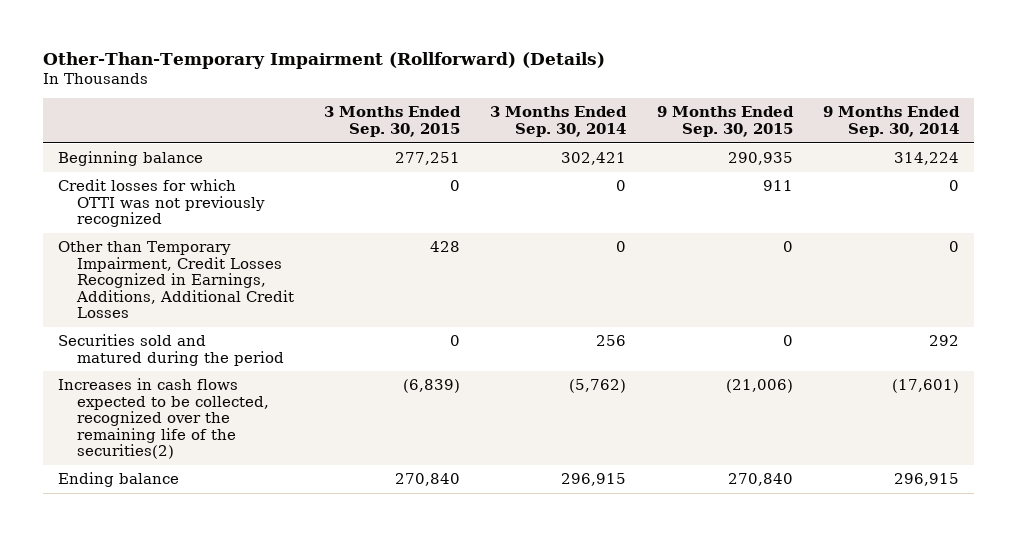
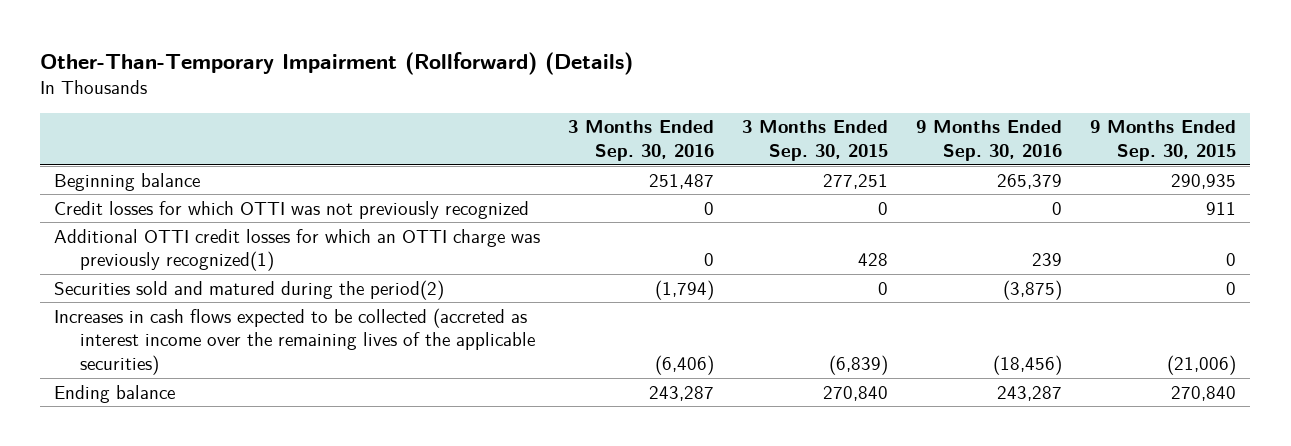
[490,106,628,137] 3 Months Ended Sep. 30, 2014 -> none
[822,106,960,137] 9 Months Ended Sep. 30, 2014 -> none
none -> [568,120,715,161] 3 Months Ended Sep. 30, 2016
none -> [916,120,1063,161] 9 Months Ended Sep. 30, 2016
[57,241,294,319] Other than Temporary Impairment, Credit Losses Recognized in Earnings, Additions, Additional Credit Losses -> [54,228,541,272] Additional OTTI credit losses for which an OTTI charge was previously recognized(1)
[57,334,284,366] Securities sold and matured during the period -> [54,279,445,300] Securities sold and matured during the period(2)
[57,378,269,460] Increases in cash flows expected to be collected, recognized over the remaining life of the securities(2) -> [54,307,535,375] Increases in cash flows expected to be collected (accreted as interest income over the remaining lives of the applicable securities)

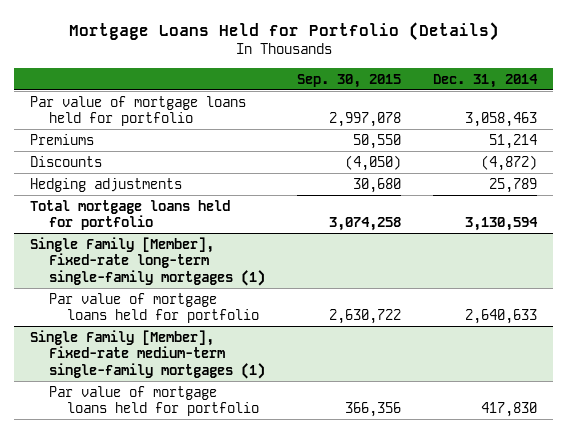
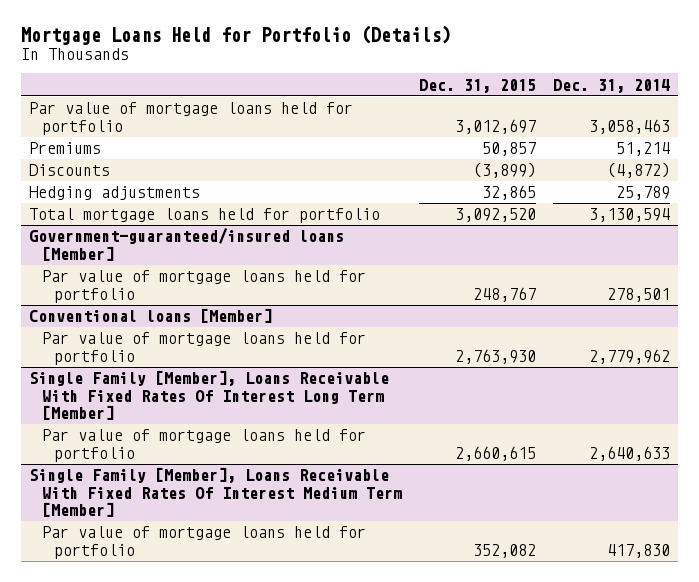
[297,73,402,88] Sep. 30, 2015 -> none
none -> [418,78,536,93] Dec. 31, 2015
[30,236,265,286] Single Family [Member], Fixed-rate long-term single-family mortgages (1) -> none
none -> [29,228,345,261] Government-guaranteed/insured loans [Member]
none -> [41,270,366,303] Par value of mortgage loans held for portfolio
none -> [29,308,273,324] Conventional loans [Member]
none -> [41,332,366,365] Par value of mortgage loans held for portfolio
none -> [29,370,390,420] Single Family [Member], Loans Receivable With Fixed Rates Of Interest Long Term [Member]
[30,329,265,379] Single Family [Member], Fixed-rate medium-term single-family mortgages (1) -> none
none -> [29,467,402,517] Single Family [Member], Loans Receivable With Fixed Rates Of Interest Medium Term [Member]

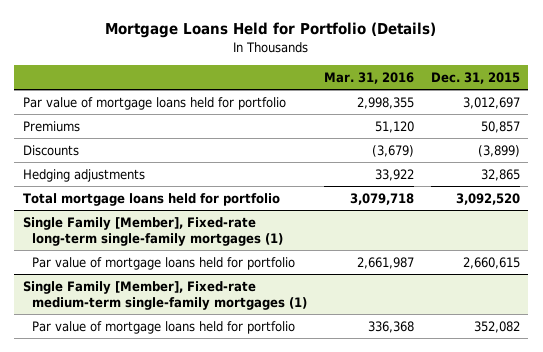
[552,78,670,93] Dec. 31, 2014 -> none
none -> [323,71,414,84] Mar. 31, 2016
[29,228,345,261] Government-guaranteed/insured loans [Member] -> none
[41,270,366,303] Par value of mortgage loans held for portfolio -> none
[29,308,273,324] Conventional loans [Member] -> none
[41,332,366,365] Par value of mortgage loans held for portfolio -> none
[29,370,390,420] Single Family [Member], Loans Receivable With Fixed Rates Of Interest Long Term [Member] -> none
none -> [22,216,283,246] Single Family [Member], Fixed-rate long-term single-family mortgages (1)
[29,467,402,517] Single Family [Member], Loans Receivable With Fixed Rates Of Interest Medium Term [Member] -> none
none -> [22,280,307,310] Single Family [Member], Fixed-rate medium-term single-family mortgages (1)

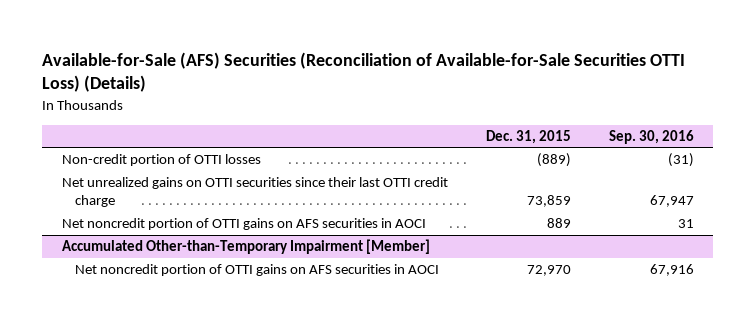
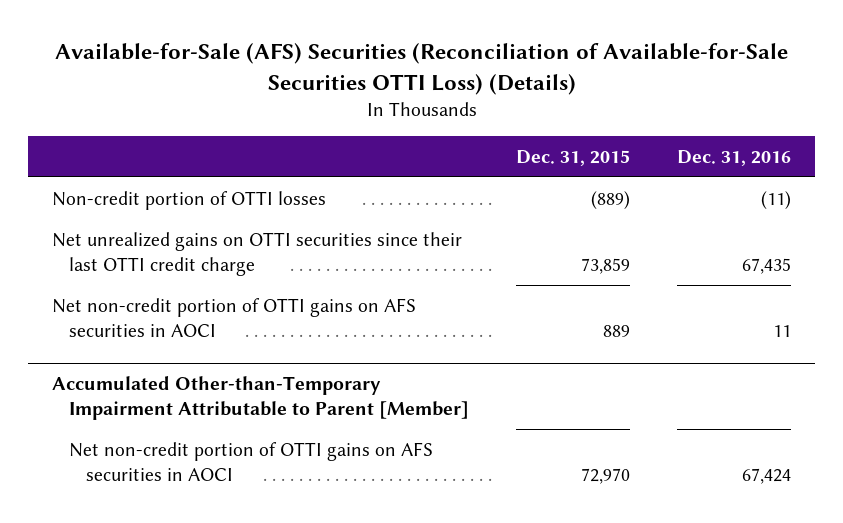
[608,129,694,144] Sep. 30, 2016 -> none
none -> [677,149,792,166] Dec. 31, 2016
[61,218,426,231] Net noncredit portion of OTTI gains on AFS securities in AOCI -> [52,297,417,337] Net non-credit portion of OTTI gains on AFS securities in AOCI
[61,239,430,255] Accumulated Other-than-Temporary Impairment [Member] -> [52,376,469,421] Accumulated Other-than-Temporary Impairment Attributable to Parent [Member]
[74,264,439,277] Net noncredit portion of OTTI gains on AFS securities in AOCI -> [68,441,433,481] Net non-credit portion of OTTI gains on AFS securities in AOCI

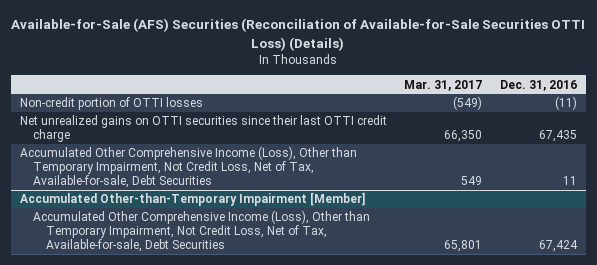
[515,149,630,166] Dec. 31, 2015 -> none
none -> [404,79,483,91] Mar. 31, 2017
[52,297,417,337] Net non-credit portion of OTTI gains on AFS securities in AOCI -> [19,146,357,189] Accumulated Other Comprehensive Income (Loss), Other than Temporary Impairment, Not Credit Loss, Net of Tax, Available-for-sale, Debt Securities
[52,376,469,421] Accumulated Other-than-Temporary Impairment Attributable to Parent [Member] -> [19,192,365,207] Accumulated Other-than-Temporary Impairment [Member]
[68,441,433,481] Net non-credit portion of OTTI gains on AFS securities in AOCI -> [32,210,370,253] Accumulated Other Comprehensive Income (Loss), Other than Temporary Impairment, Not Credit Loss, Net of Tax, Available-for-sale, Debt Securities

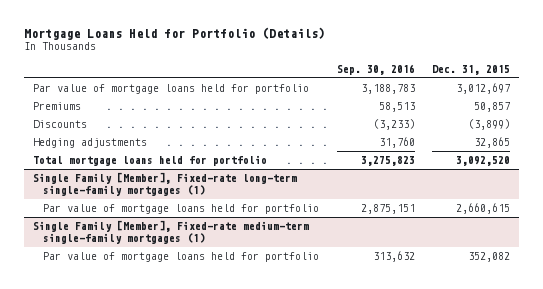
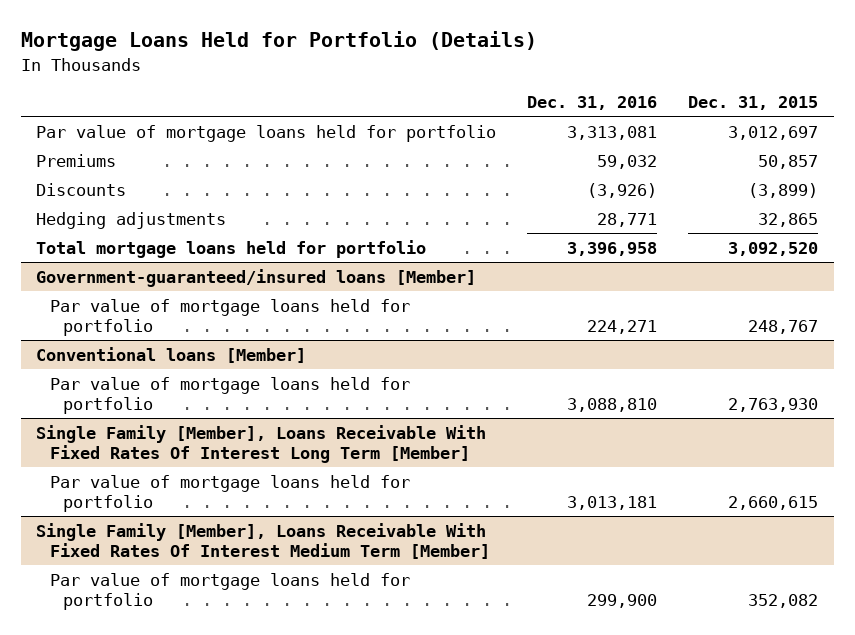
[336,63,415,75] Sep. 30, 2016 -> none
none -> [527,96,658,111] Dec. 31, 2016
[33,172,298,196] Single Family [Member], Fixed-rate long-term single-family mortgages (1) -> none
none -> [36,268,477,287] Government-guaranteed/insured loans [Member]
none -> [49,298,410,336] Par value of mortgage loans held for portfolio
none -> [36,346,307,363] Conventional loans [Member]
none -> [49,376,410,414] Par value of mortgage loans held for portfolio
none -> [36,424,487,463] Single Family [Member], Loans Receivable With Fixed Rates Of Interest Long Term [Member]
[33,220,310,244] Single Family [Member], Fixed-rate medium-term single-family mortgages (1) -> none
none -> [36,522,490,559] Single Family [Member], Loans Receivable With Fixed Rates Of Interest Medium Term [Member]

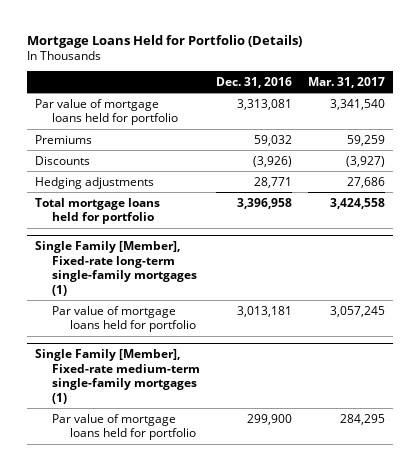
[688,96,819,111] Dec. 31, 2015 -> none
none -> [307,76,385,88] Mar. 31, 2017
[36,268,477,287] Government-guaranteed/insured loans [Member] -> none
[49,298,410,336] Par value of mortgage loans held for portfolio -> none
[36,346,307,363] Conventional loans [Member] -> none
[49,376,410,414] Par value of mortgage loans held for portfolio -> none
[36,424,487,463] Single Family [Member], Loans Receivable With Fixed Rates Of Interest Long Term [Member] -> none
none -> [34,240,198,296] Single Family [Member], Fixed-rate long-term single-family mortgages (1)
[36,522,490,559] Single Family [Member], Loans Receivable With Fixed Rates Of Interest Medium Term [Member] -> none
none -> [34,348,201,404] Single Family [Member], Fixed-rate medium-term single-family mortgages (1)

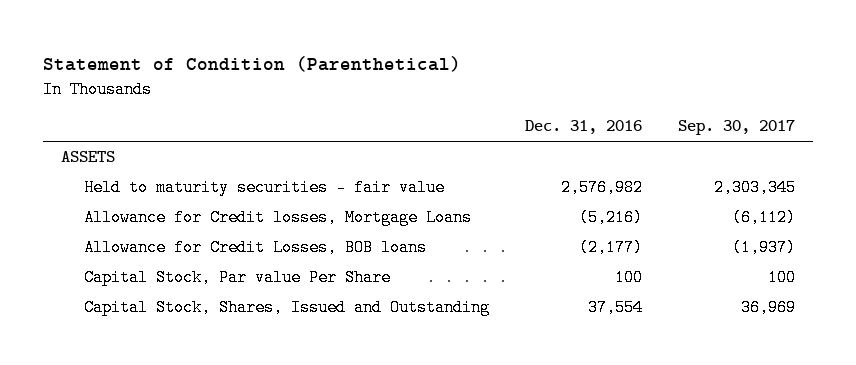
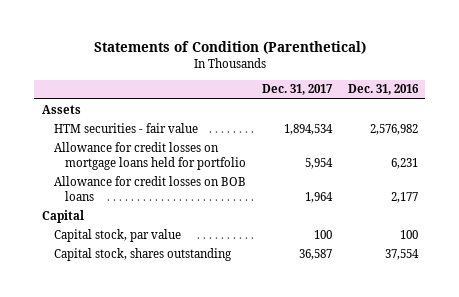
[43,56,462,73] Statement of Condition (Parenthetical) -> [93,41,366,55] Statements of Condition (Parenthetical)
[677,120,795,136] Sep. 30, 2017 -> none
none -> [262,84,334,96] Dec. 31, 2017
[61,151,116,163] ASSETS -> [41,104,81,114] Assets
[83,179,445,197] Held to maturity securities - fair value -> [53,122,198,133] HTM securities - fair value
[83,209,472,227] Allowance for Credit losses, Mortgage Loans -> [53,141,247,170] Allowance for credit losses on mortgage loans held for portfolio
[578,209,643,227] (5,216) -> [390,157,418,169] 6,231
[83,239,427,257] Allowance for Credit Losses, BOB loans -> [53,175,246,201] Allowance for credit losses on BOB loans
[578,239,643,257] (2,177) -> [390,191,418,203] 2,177
none -> [41,209,84,223] Capital
[83,269,391,287] Capital Stock, Par value Per Share -> [53,228,181,242] Capital stock, par value
[83,299,490,317] Capital Stock, Shares, Issued and Outstanding -> [53,247,232,261] Capital stock, shares outstanding

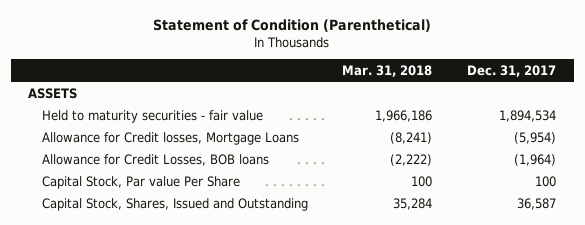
[93,41,366,55] Statements of Condition (Parenthetical) -> [153,19,432,33] Statement of Condition (Parenthetical)
[347,84,419,96] Dec. 31, 2016 -> none
none -> [342,64,433,77] Mar. 31, 2018
[41,209,84,223] Capital -> none
[41,104,81,114] Assets -> [28,87,78,99] ASSETS
[53,122,198,133] HTM securities - fair value -> [41,109,263,123] Held to maturity securities - fair value
[53,141,247,170] Allowance for credit losses on mortgage loans held for portfolio -> [41,131,299,145] Allowance for Credit losses, Mortgage Loans
[305,157,334,169] 5,954 -> [514,131,557,144] (5,954)
[53,175,246,201] Allowance for credit losses on BOB loans -> [41,153,269,166] Allowance for Credit Losses, BOB loans
[305,191,334,203] 1,964 -> [514,153,557,166] (1,964)
[53,228,181,242] Capital stock, par value -> [41,175,240,189] Capital Stock, Par value Per Share
[53,247,232,261] Capital stock, shares outstanding -> [41,197,308,211] Capital Stock, Shares, Issued and Outstanding

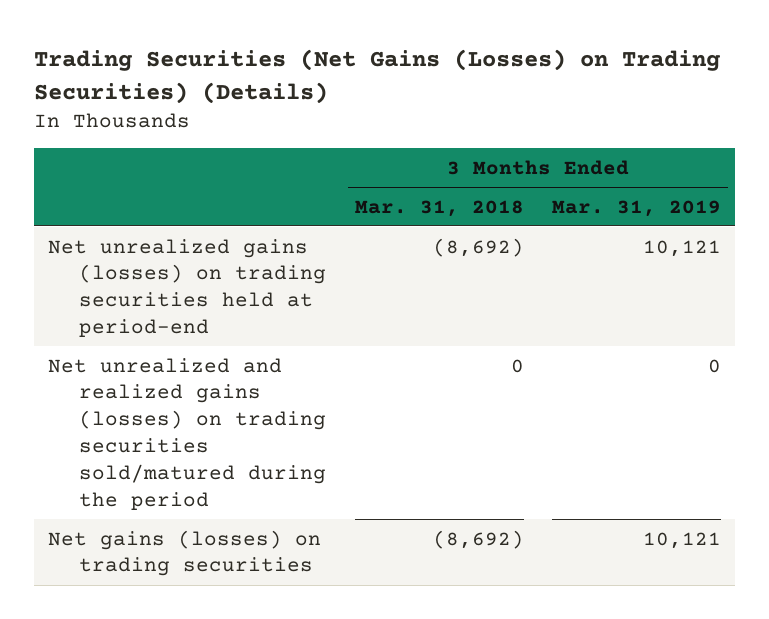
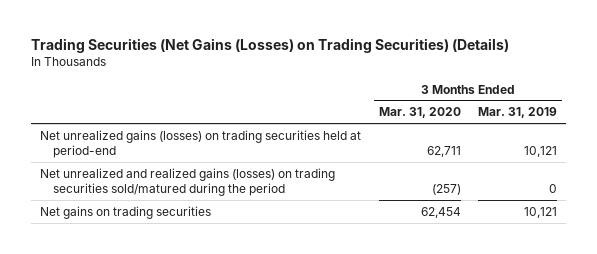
[354,199,524,217] Mar. 31, 2018 -> none
none -> [378,107,461,119] Mar. 31, 2020
[47,529,321,577] Net gains (losses) on trading securities -> [39,205,211,219] Net gains on trading securities

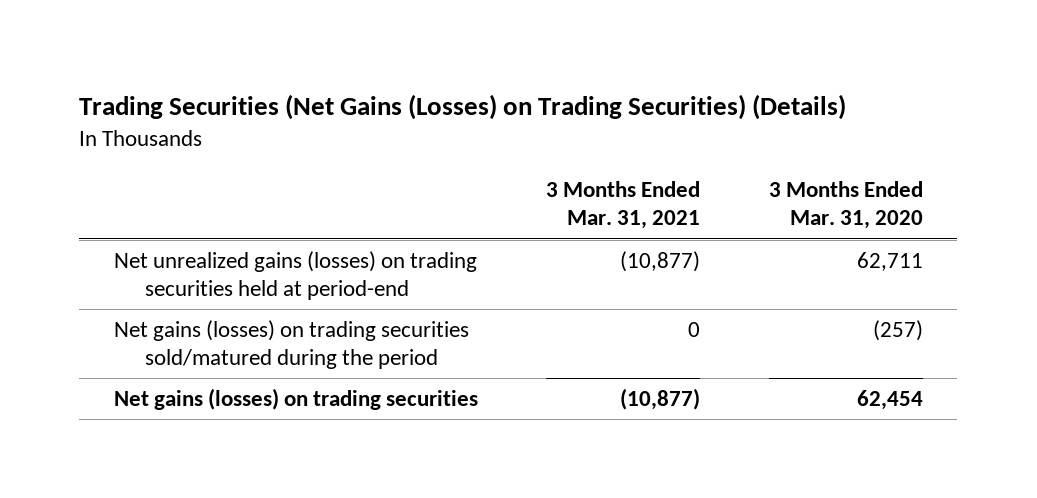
[478,107,558,119] Mar. 31, 2019 -> none
none -> [546,181,701,230] 3 Months Ended Mar. 31, 2021
[39,167,335,196] Net unrealized and realized gains (losses) on trading securities sold/matured during the period -> [113,320,469,370] Net gains (losses) on trading securities sold/matured during the period
[39,205,211,219] Net gains on trading securities -> [113,388,478,411] Net gains (losses) on trading securities

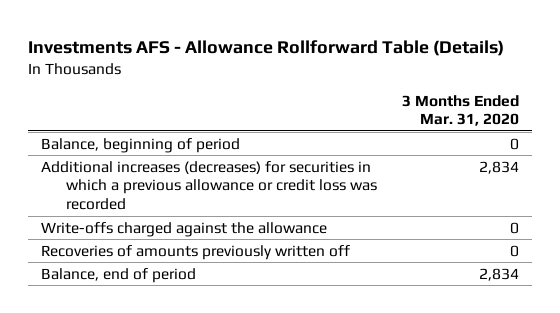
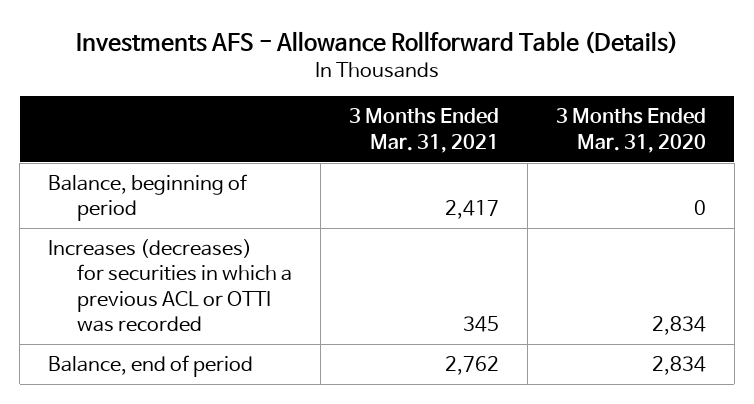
none -> [349,108,500,153] 3 Months Ended Mar. 31, 2021
[41,221,328,237] Write-offs charged against the allowance -> none
[41,244,351,260] Recoveries of amounts previously written off -> none
[41,160,377,211] Additional increases (decreases) for securities in which a previous allowance or credit loss was recorded -> [48,239,293,333] Increases (decreases) for securities in which a previous ACL or OTTI was recorded

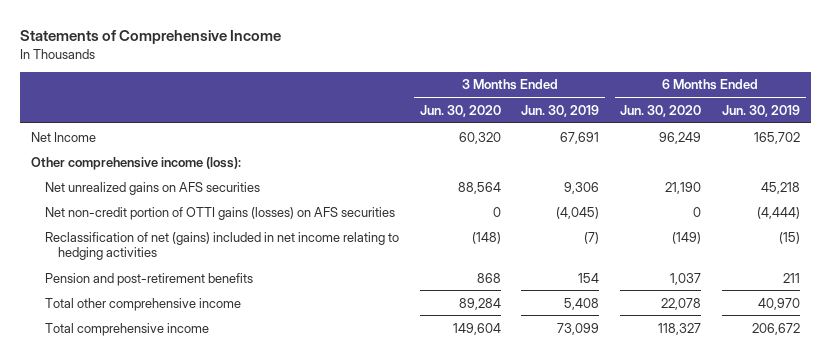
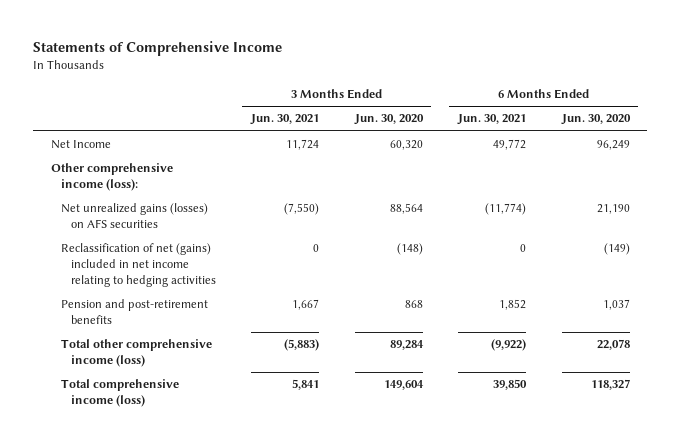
[521,104,600,117] Jun. 30, 2019 -> none
[722,104,801,117] Jun. 30, 2019 -> none
none -> [250,114,320,126] Jun. 30, 2021
none -> [457,114,527,126] Jun. 30, 2021
[44,206,395,220] Net non-credit portion of OTTI gains (losses) on AFS securities -> none
[44,181,260,195] Net unrealized gains on AFS securities -> [60,203,208,229] Net unrealized gains (losses) on AFS securities
[44,297,241,311] Total other comprehensive income -> [60,339,212,368] Total other comprehensive income (loss)
[44,322,209,336] Total comprehensive income -> [60,379,179,408] Total comprehensive income (loss)

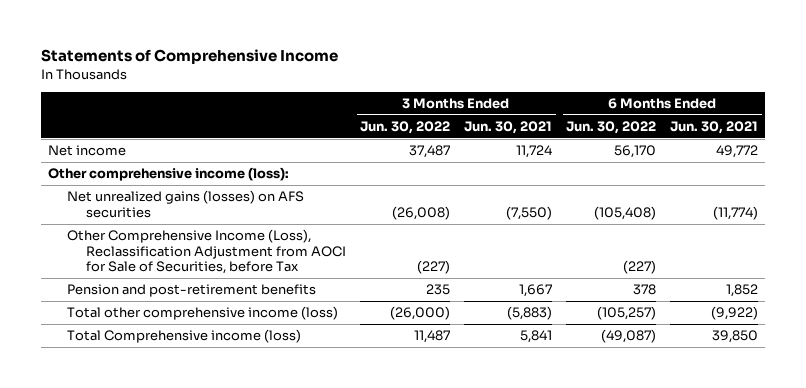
[353,114,424,126] Jun. 30, 2020 -> none
[560,114,631,126] Jun. 30, 2020 -> none
none -> [360,120,451,134] Jun. 30, 2022
none -> [566,120,657,134] Jun. 30, 2022
[50,140,111,150] Net Income -> [47,145,126,157] Net income
[60,243,216,287] Reclassification of net (gains) included in net income relating to hedging activities -> none
none -> [66,229,347,275] Other Comprehensive Income (Loss), Reclassification Adjustment from AOCI for Sale of Securities, before Tax
[60,379,179,408] Total comprehensive income (loss) -> [66,329,301,344] Total Comprehensive income (loss)

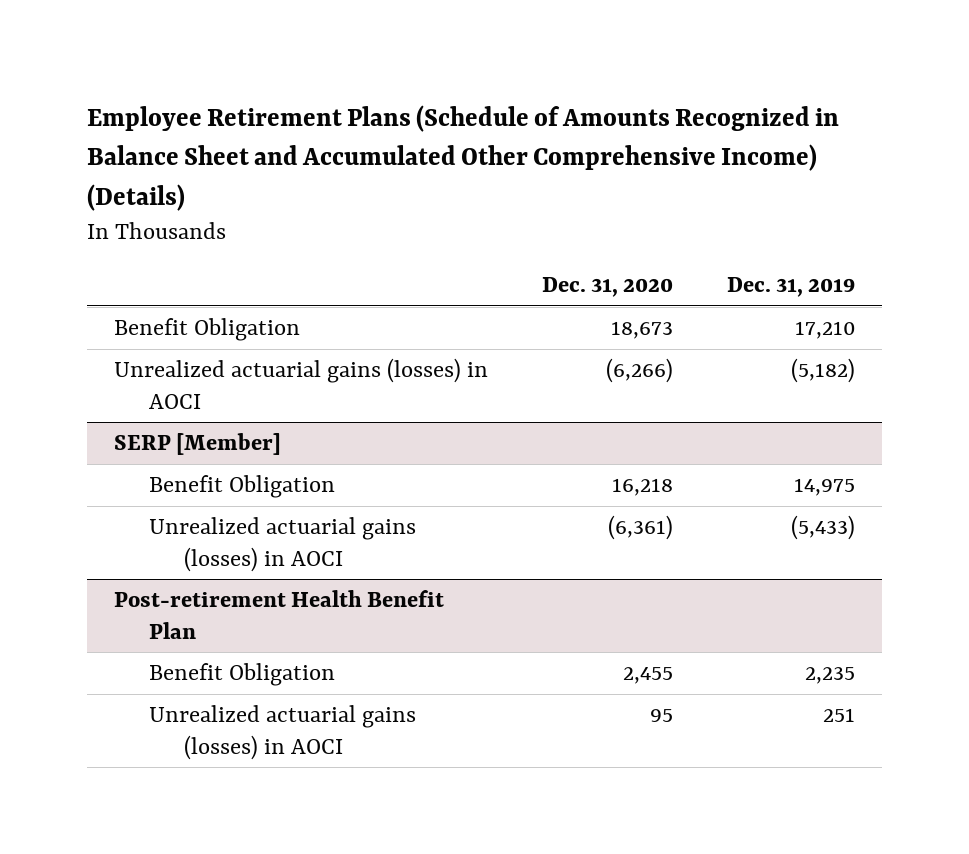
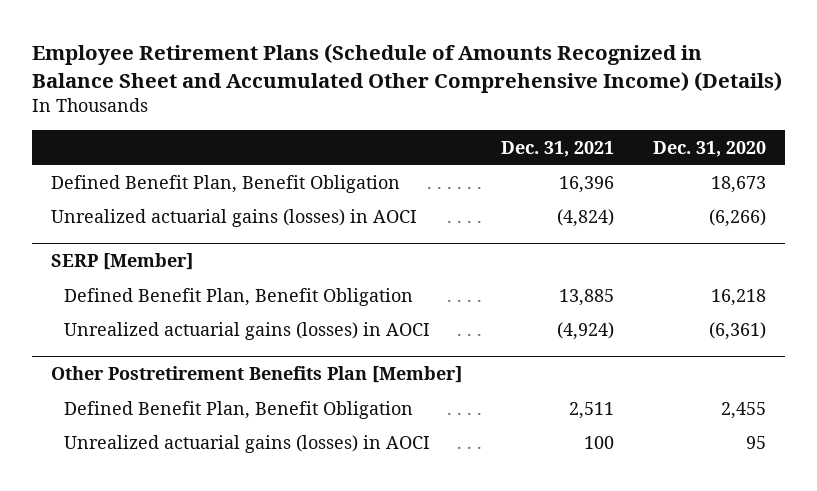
[726,277,855,298] Dec. 31, 2019 -> none
none -> [500,140,614,157] Dec. 31, 2021
[113,318,300,342] Benefit Obligation -> [51,174,401,193] Defined Benefit Plan, Benefit Obligation
[149,475,336,499] Benefit Obligation -> [63,287,413,306] Defined Benefit Plan, Benefit Obligation
[113,590,444,639] Post-retirement Health Benefit Plan -> [51,366,463,384] Other Postretirement Benefits Plan [Member]
[149,663,336,687] Benefit Obligation -> [63,400,413,419] Defined Benefit Plan, Benefit Obligation

